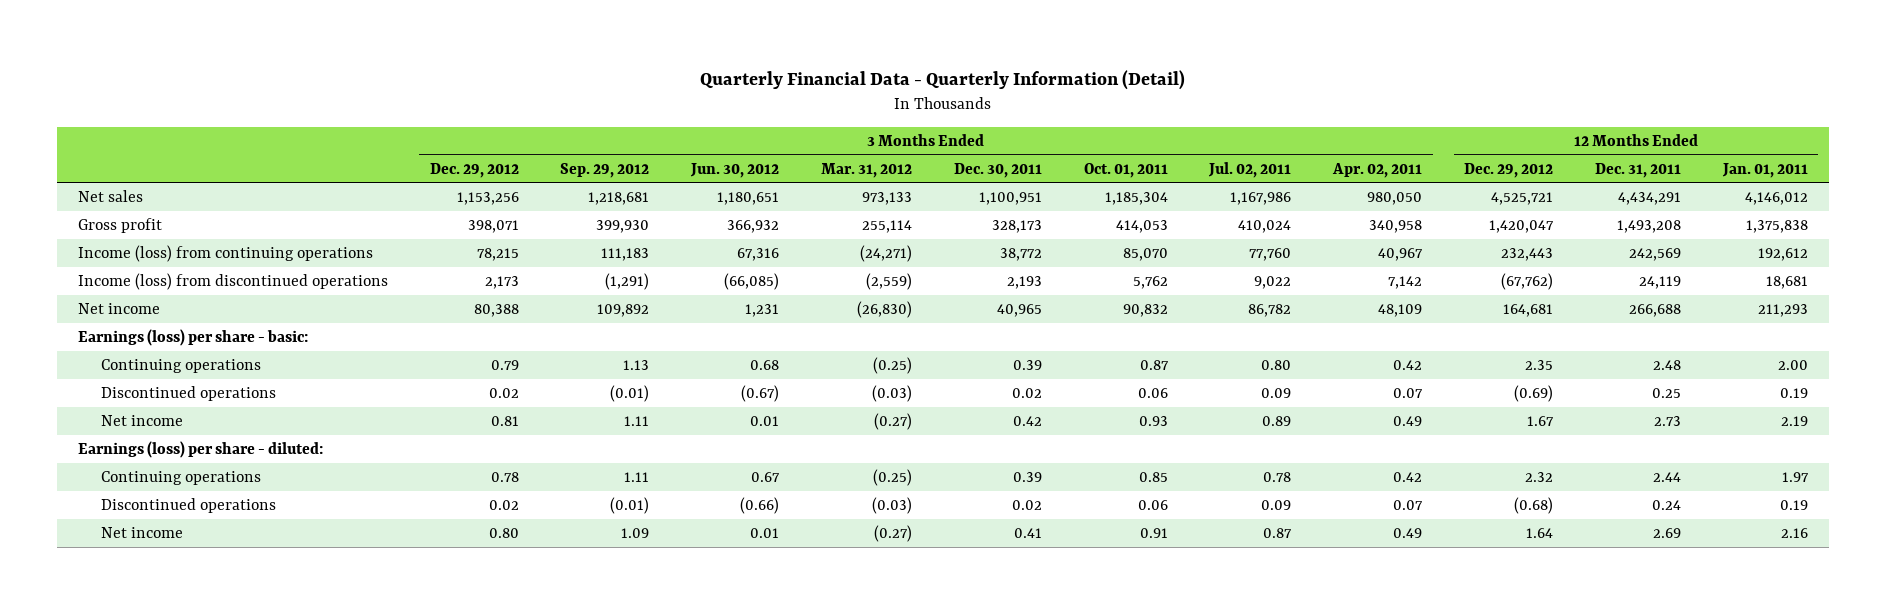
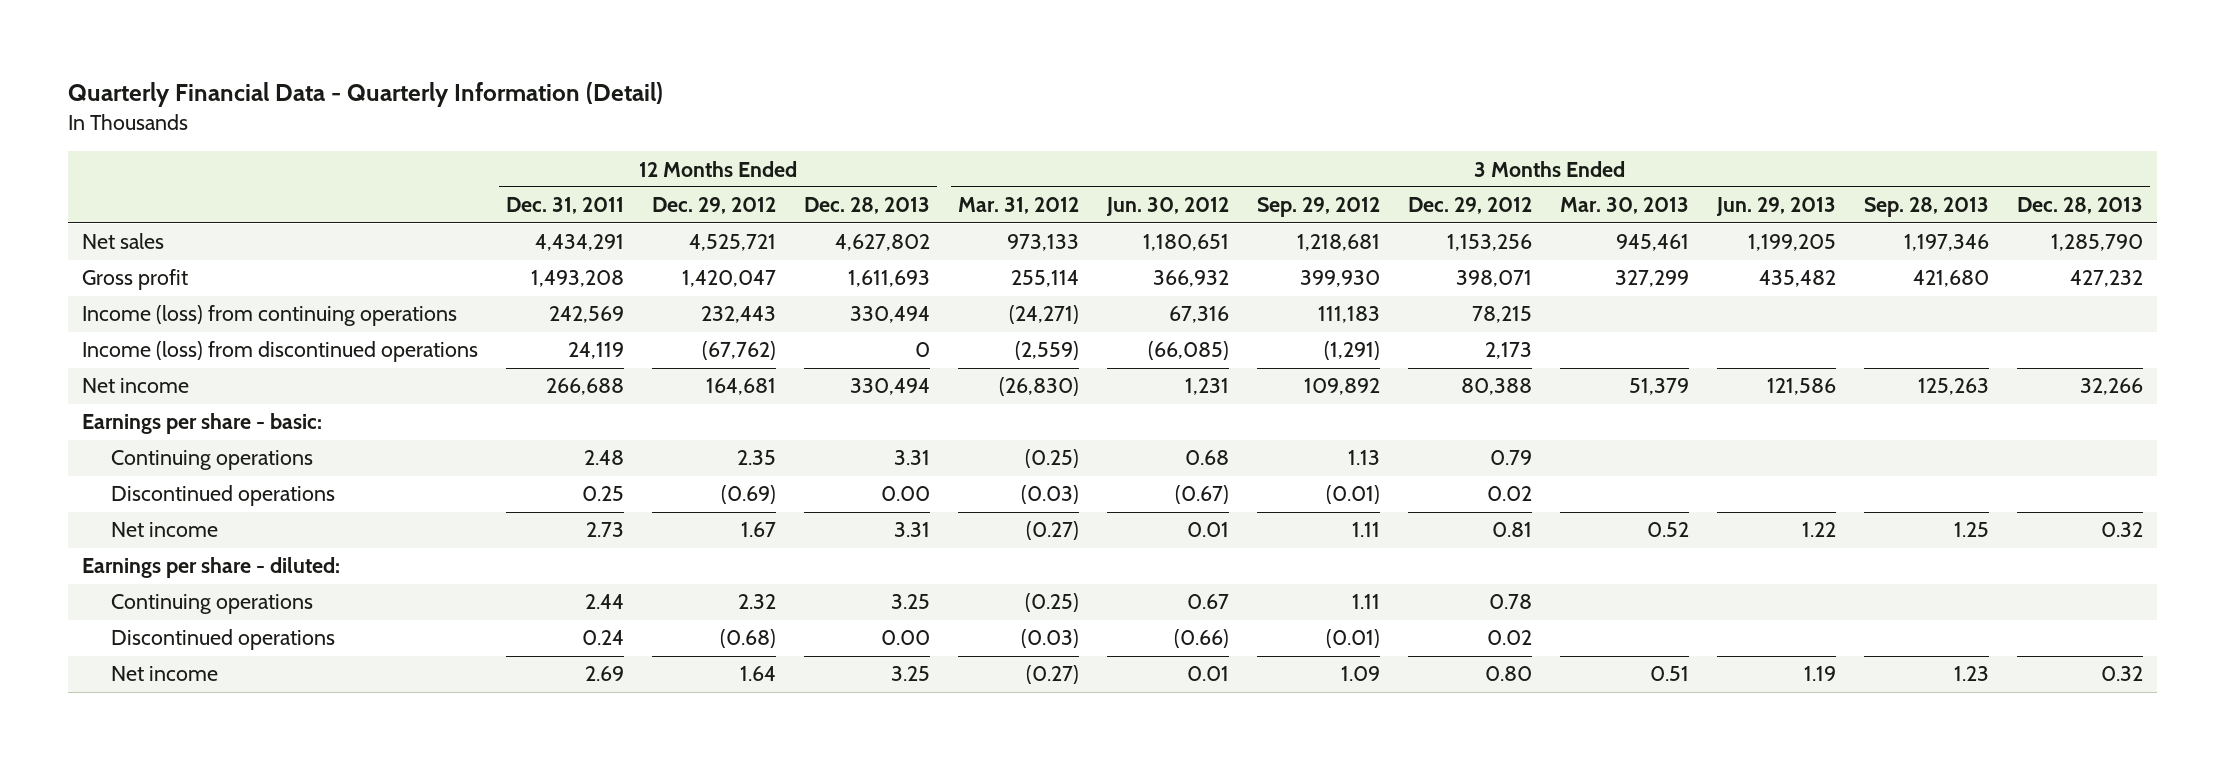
[953,162,1042,178] Dec. 30, 2011 -> none
[1083,162,1168,178] Oct. 01, 2011 -> none
[1208,161,1292,178] Jul. 02, 2011 -> none
[1332,162,1423,178] Apr. 02, 2011 -> none
[1721,162,1808,178] Jan. 01, 2011 -> none
none -> [804,197,931,215] Dec. 28, 2013
none -> [1559,197,1689,215] Mar. 30, 2013
none -> [1715,197,1836,217] Jun. 29, 2013
none -> [1863,197,1989,218] Sep. 28, 2013
none -> [2016,197,2143,215] Dec. 28, 2013
[77,328,308,346] Earnings (loss) per share - basic: -> [82,413,323,435] Earnings per share - basic:
[77,440,323,458] Earnings (loss) per share - diluted: -> [82,557,341,579] Earnings per share - diluted:

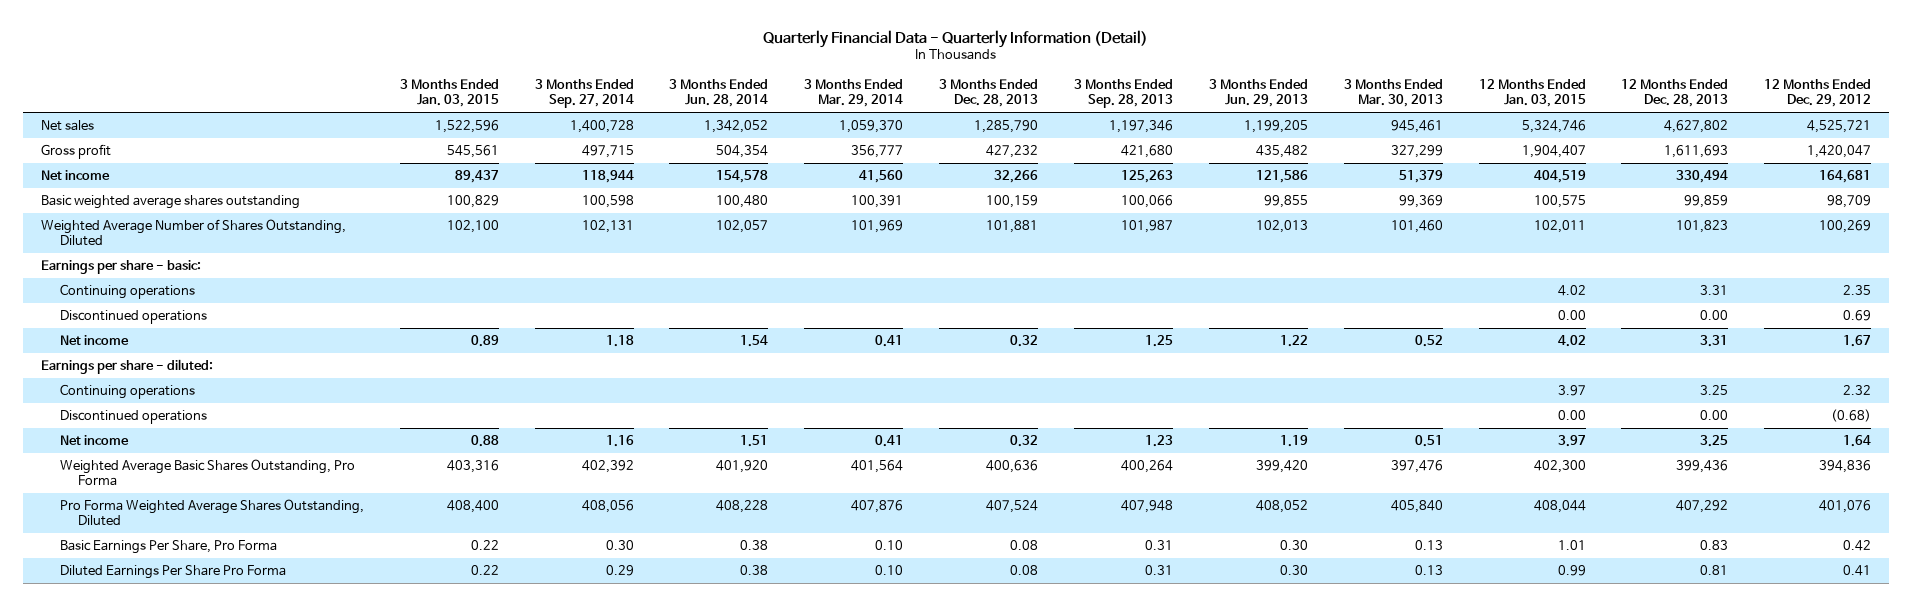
[506,197,625,215] Dec. 31, 2011 -> none
[958,197,1080,215] Mar. 31, 2012 -> none
[1106,197,1230,217] Jun. 30, 2012 -> none
[1257,197,1381,218] Sep. 29, 2012 -> none
[1407,197,1532,215] Dec. 29, 2012 -> none
none -> [399,78,499,108] 3 Months Ended Jan. 03, 2015
none -> [534,78,634,109] 3 Months Ended Sep. 27, 2014
none -> [669,78,769,108] 3 Months Ended Jun. 28, 2014
none -> [804,78,904,108] 3 Months Ended Mar. 29, 2014
none -> [1478,78,1586,108] 12 Months Ended Jan. 03, 2015
[82,305,458,327] Income (loss) from continuing operations -> none
[82,341,479,363] Income (loss) from discontinued operations -> none
none -> [41,194,301,209] Basic weighted average shares outstanding
none -> [41,218,347,247] Weighted Average Number of Shares Outstanding, Diluted
[721,485,777,505] (0.69) -> [1843,309,1872,321] 0.69
none -> [59,458,355,487] Weighted Average Basic Shares Outstanding, Pro Forma
none -> [59,498,364,527] Pro Forma Weighted Average Shares Outstanding, Diluted
none -> [59,539,277,554] Basic Earnings Per Share, Pro Forma
none -> [59,564,286,579] Diluted Earnings Per Share Pro Forma

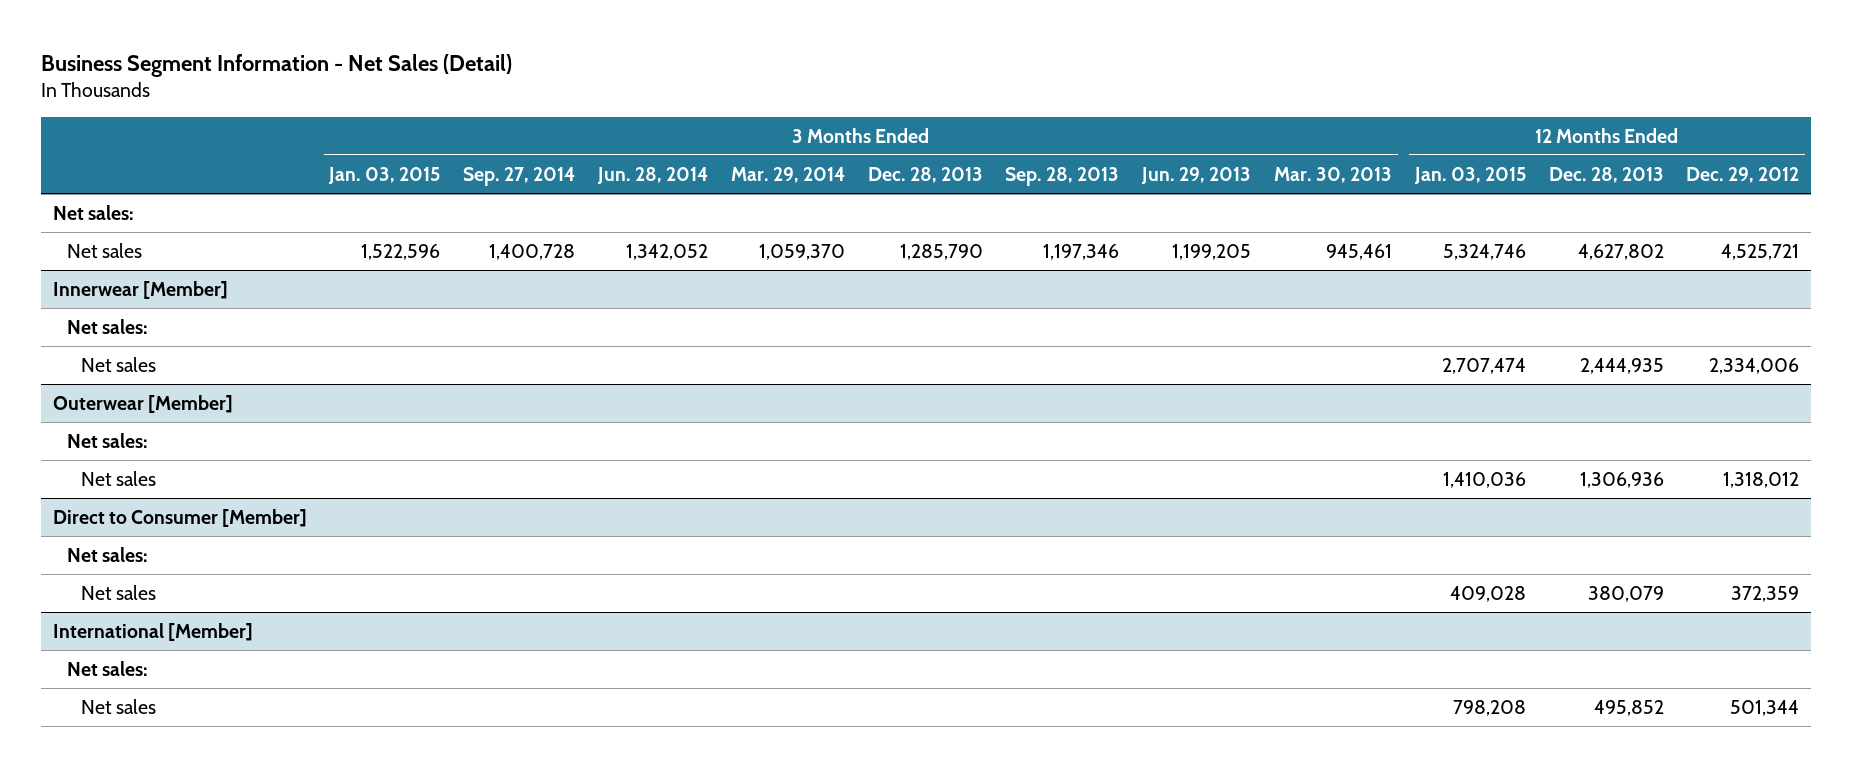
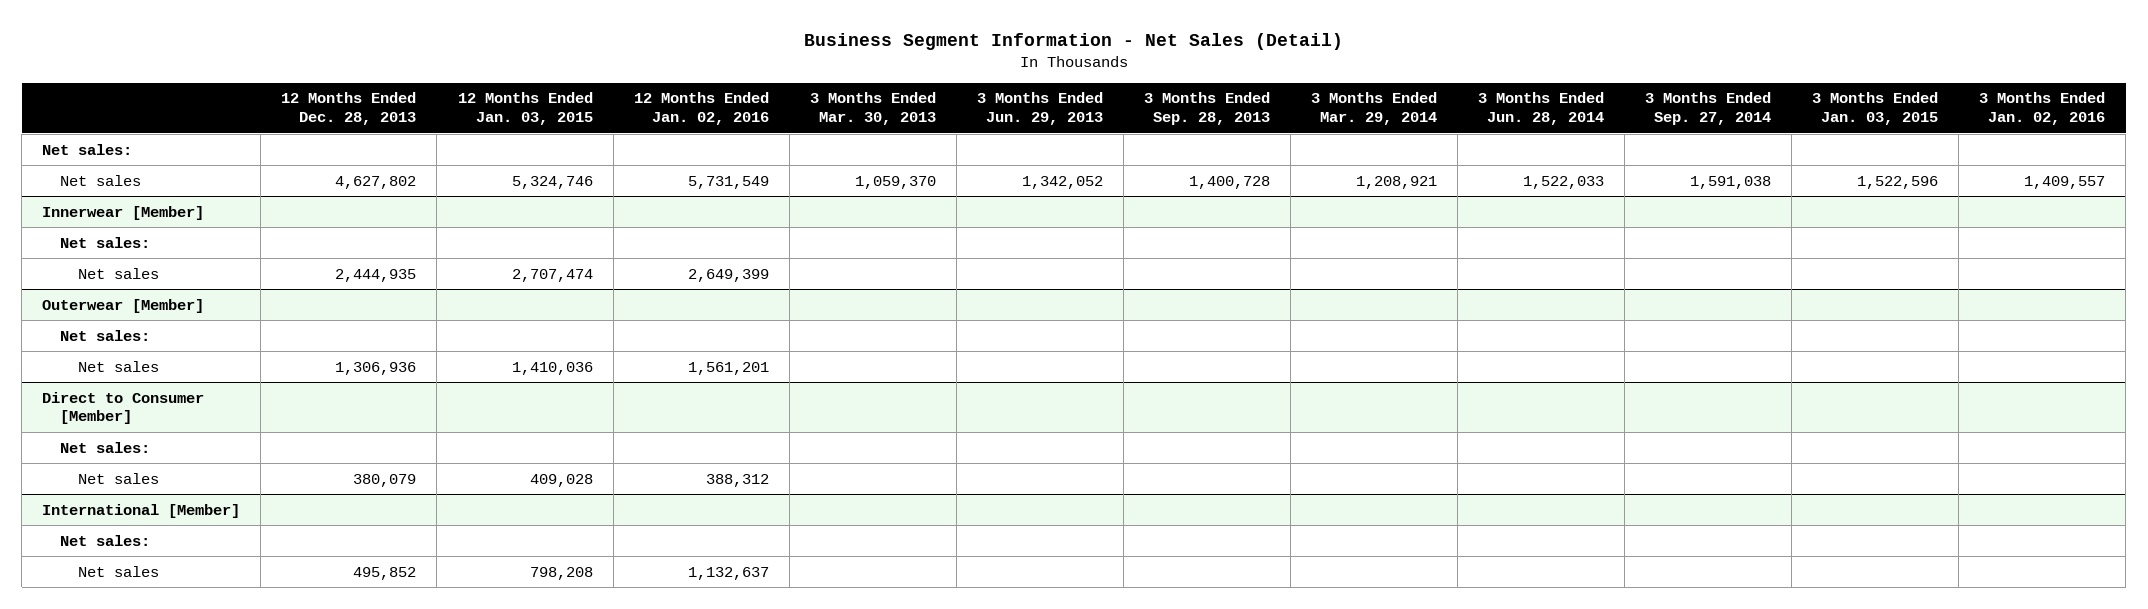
[867,166,983,183] Dec. 28, 2013 -> none
[1686,166,1800,183] Dec. 29, 2012 -> none
none -> [633,92,769,126] 12 Months Ended Jan. 02, 2016
none -> [1979,92,2106,126] 3 Months Ended Jan. 02, 2016
[489,243,576,260] 1,400,728 -> [1690,175,1772,189] 1,591,038
[626,243,709,260] 1,342,052 -> [1523,175,1605,189] 1,522,033
[758,243,845,260] 1,059,370 -> [1355,175,1437,189] 1,208,921
[1043,243,1120,260] 1,197,346 -> [1188,175,1270,189] 1,400,728
[1172,243,1252,260] 1,199,205 -> [1021,175,1103,189] 1,342,052
[1325,243,1392,260] 945,461 -> [854,175,936,189] 1,059,370

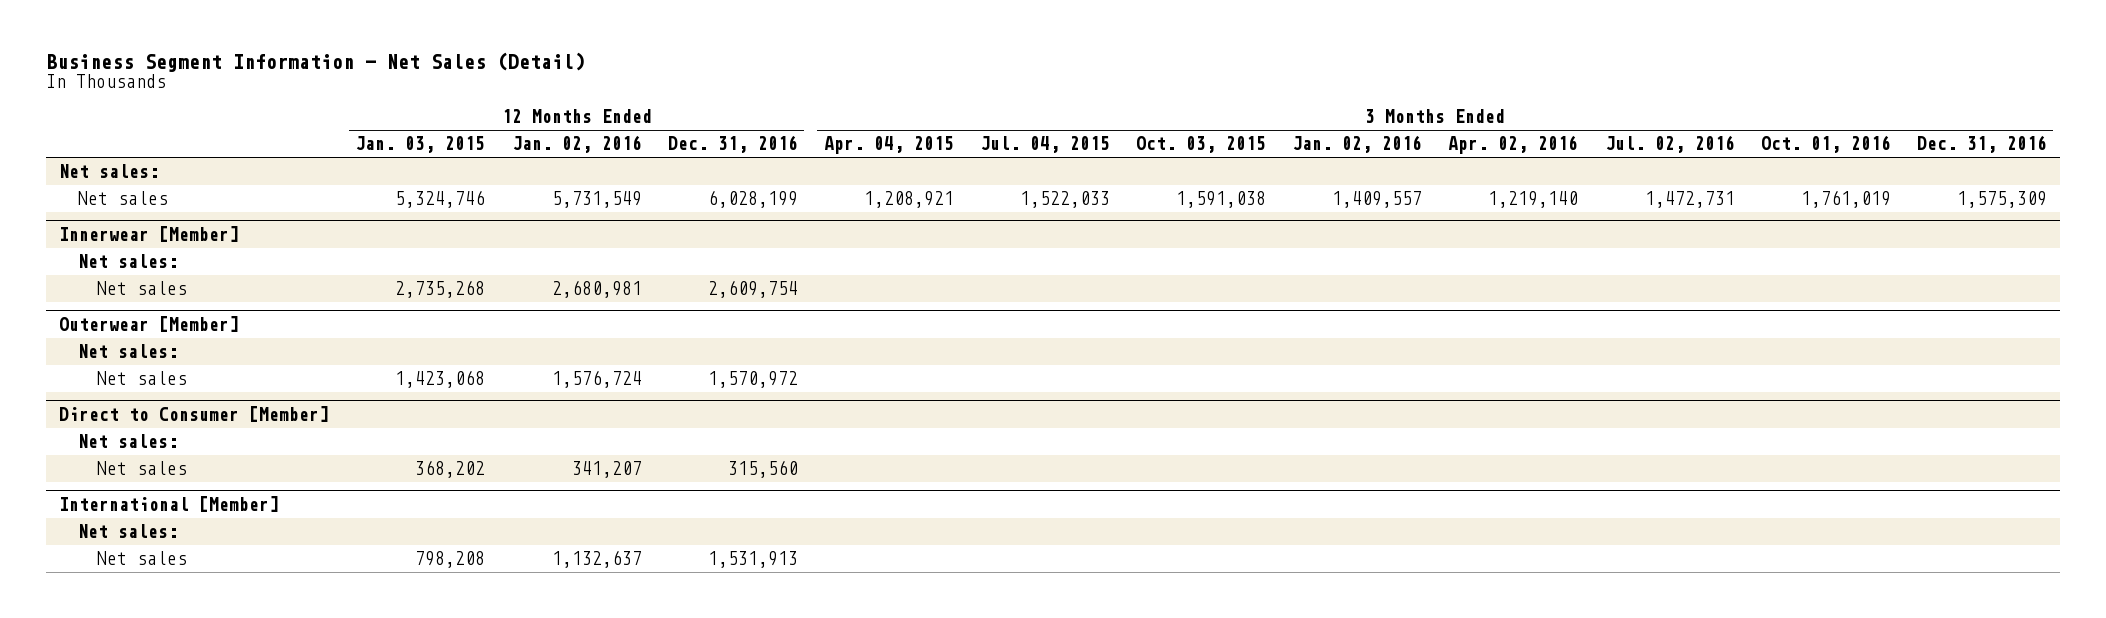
[281,92,417,126] 12 Months Ended Dec. 28, 2013 -> none
[809,92,936,126] 3 Months Ended Mar. 30, 2013 -> none
[976,92,1103,126] 3 Months Ended Jun. 29, 2013 -> none
[1143,92,1270,126] 3 Months Ended Sep. 28, 2013 -> none
[1310,92,1437,126] 3 Months Ended Mar. 29, 2014 -> none
[1478,92,1605,126] 3 Months Ended Jun. 28, 2014 -> none
[1645,92,1772,126] 3 Months Ended Sep. 27, 2014 -> none
[1812,92,1939,126] 3 Months Ended Jan. 03, 2015 -> none
none -> [667,135,798,154] Dec. 31, 2016
none -> [823,136,954,155] Apr. 04, 2015
none -> [979,136,1110,154] Jul. 04, 2015
none -> [1136,136,1267,154] Oct. 03, 2015
none -> [1448,135,1579,155] Apr. 02, 2016
none -> [1604,135,1735,154] Jul. 02, 2016
none -> [1760,135,1891,154] Oct. 01, 2016
none -> [1916,135,2047,154] Dec. 31, 2016
[511,268,593,282] 2,707,474 -> [395,280,486,299] 2,735,268
[687,268,769,282] 2,649,399 -> [551,280,642,299] 2,680,981
[511,361,593,375] 1,410,036 -> [395,370,486,389] 1,423,068
[687,361,769,375] 1,561,201 -> [551,370,642,389] 1,576,724
[529,473,593,487] 409,028 -> [415,460,486,479] 368,202
[705,473,769,487] 388,312 -> [571,461,642,479] 341,207

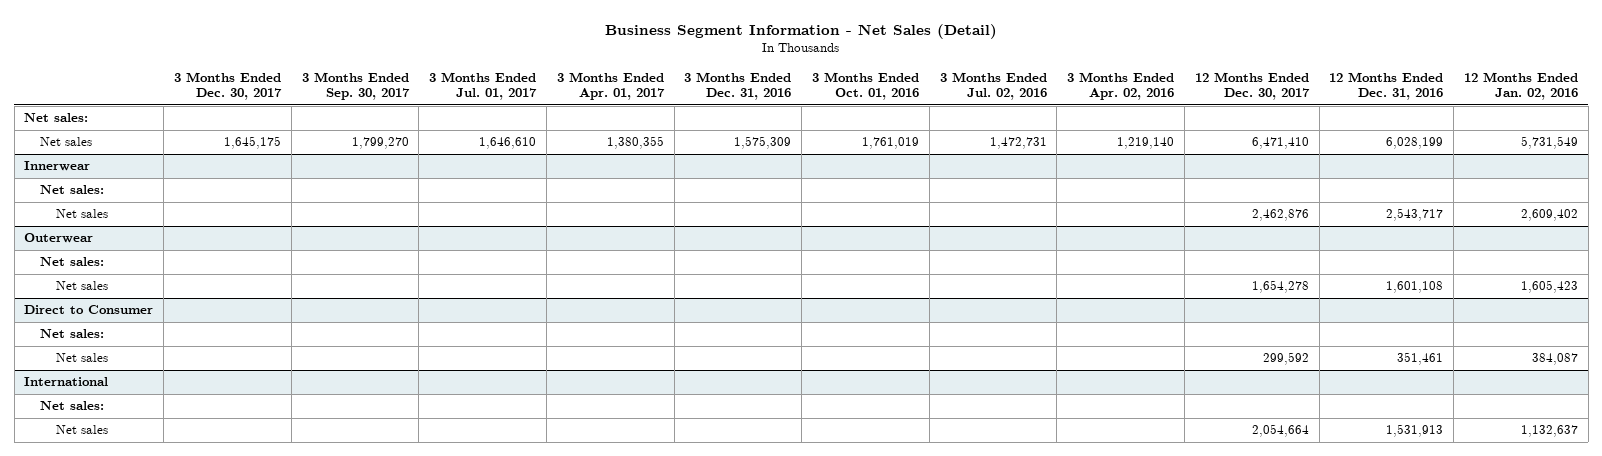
[355,136,486,154] Jan. 03, 2015 -> none
[823,136,954,155] Apr. 04, 2015 -> none
[979,136,1110,154] Jul. 04, 2015 -> none
[1136,136,1267,154] Oct. 03, 2015 -> none
[1292,135,1423,154] Jan. 02, 2016 -> none
none -> [174,71,283,101] 3 Months Ended Dec. 30, 2017
none -> [301,71,410,101] 3 Months Ended Sep. 30, 2017
none -> [429,71,538,101] 3 Months Ended Jul. 01, 2017
none -> [556,71,665,101] 3 Months Ended Apr. 01, 2017
none -> [1194,71,1310,101] 12 Months Ended Dec. 30, 2017
[59,226,240,243] Innerwear [Member] -> [24,161,91,172] Innerwear
[551,280,642,299] 2,680,981 -> [1521,209,1579,222] 2,609,402
[707,280,798,299] 2,609,754 -> [1386,208,1444,222] 2,543,717
[59,316,240,333] Outerwear [Member] -> [24,233,94,244] Outerwear
[551,370,642,389] 1,576,724 -> [1521,280,1579,294] 1,605,423
[707,371,798,389] 1,570,972 -> [1386,281,1444,294] 1,601,108
[59,406,330,423] Direct to Consumer [Member] -> [24,305,154,315] Direct to Consumer
[571,461,642,479] 341,207 -> [1532,353,1579,366] 384,087
[727,460,798,479] 315,560 -> [1397,352,1444,366] 351,461
[59,496,280,513] International [Member] -> [24,377,109,387] International

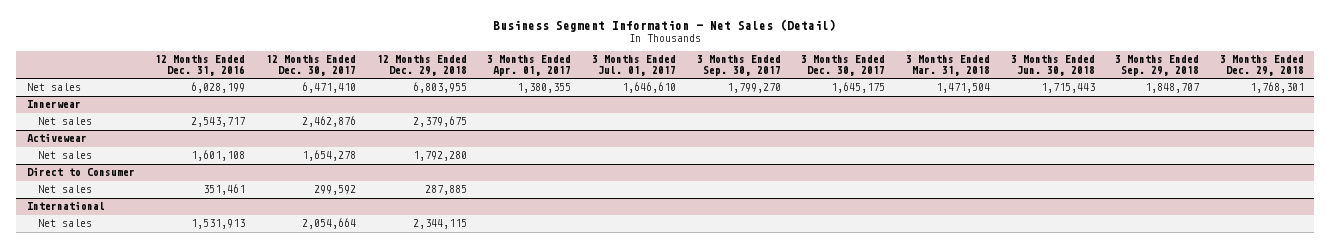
[684,71,792,101] 3 Months Ended Dec. 31, 2016 -> none
[812,71,920,101] 3 Months Ended Oct. 01, 2016 -> none
[939,71,1047,101] 3 Months Ended Jul. 02, 2016 -> none
[1067,71,1175,101] 3 Months Ended Apr. 02, 2016 -> none
[1464,71,1579,101] 12 Months Ended Jan. 02, 2016 -> none
none -> [376,55,467,77] 12 Months Ended Dec. 29, 2018
none -> [905,55,990,77] 3 Months Ended Mar. 31, 2018
none -> [1010,55,1095,77] 3 Months Ended Jun. 30, 2018
none -> [1115,55,1200,77] 3 Months Ended Sep. 29, 2018
none -> [1219,55,1304,77] 3 Months Ended Dec. 29, 2018
[24,113,89,123] Net sales: -> none
[40,185,105,195] Net sales: -> none
[40,257,105,267] Net sales: -> none
[24,233,94,244] Outerwear -> [26,133,87,143] Activewear
[40,329,105,339] Net sales: -> none
[40,401,105,411] Net sales: -> none

